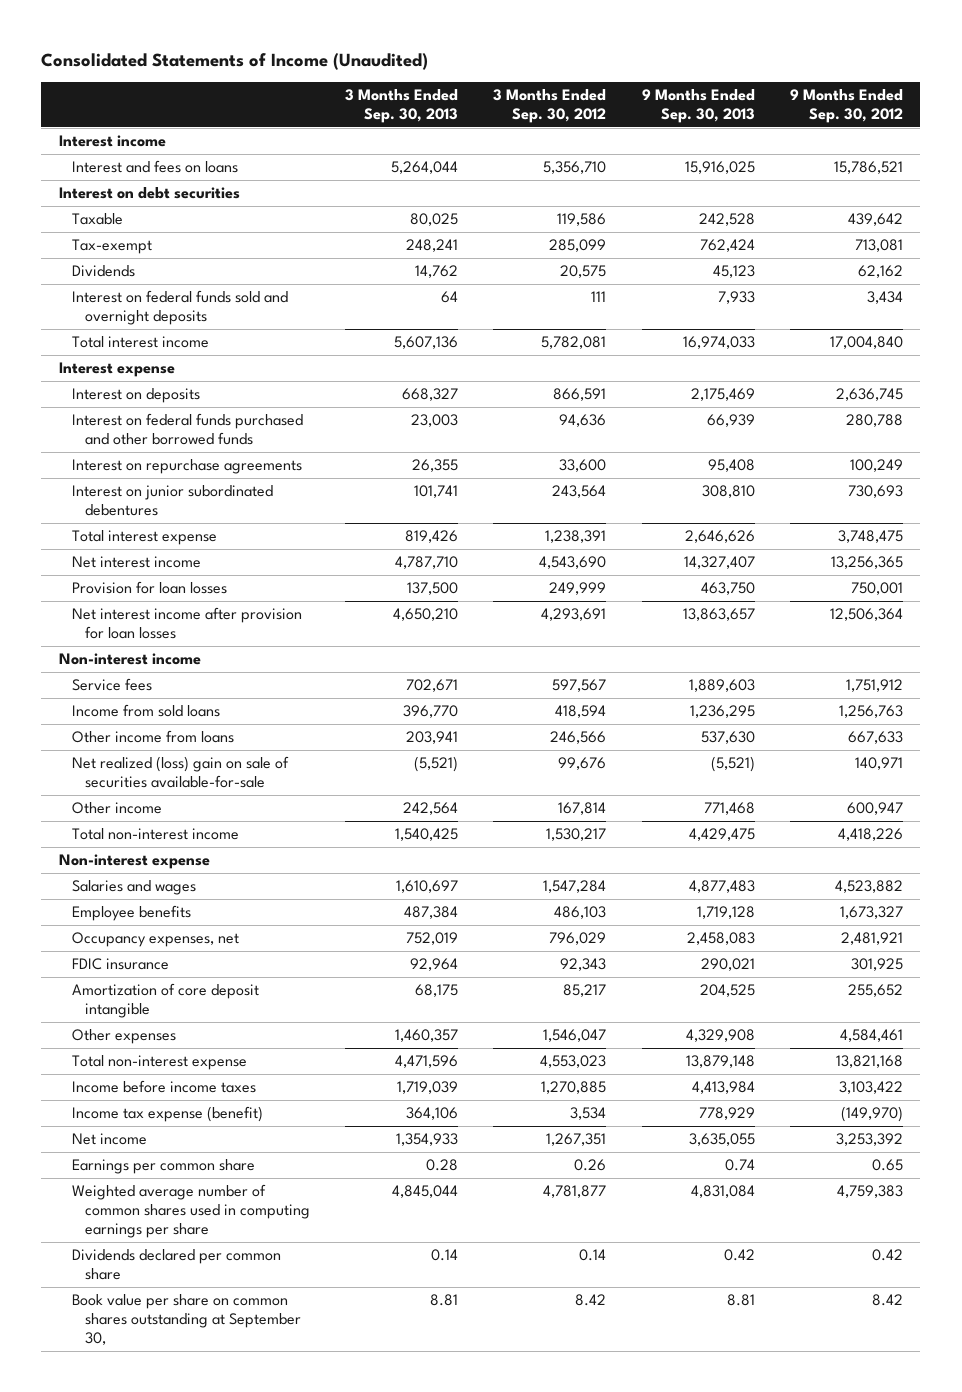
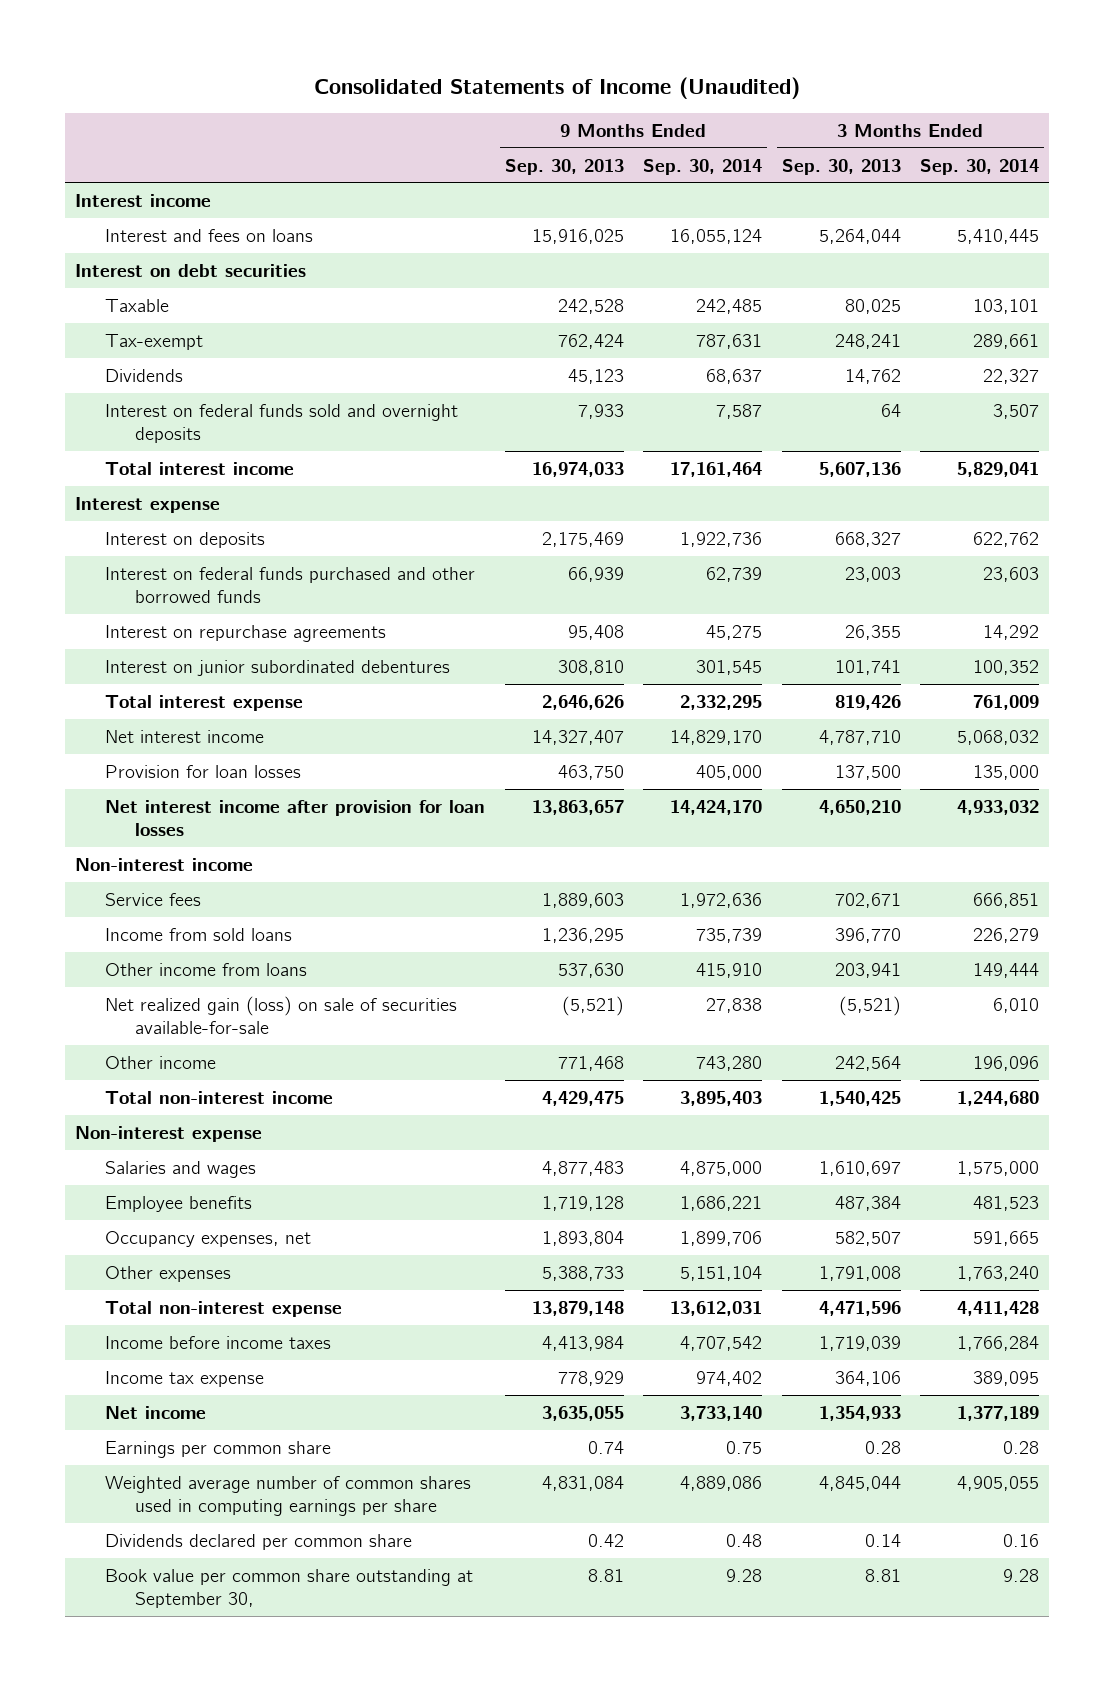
[493,89,607,123] 3 Months Ended Sep. 30, 2012 -> none
[789,89,903,123] 9 Months Ended Sep. 30, 2012 -> none
none -> [643,158,763,175] Sep. 30, 2014
none -> [920,158,1040,175] Sep. 30, 2014
[71,756,289,789] Net realized (loss) gain on sale of securities available-for-sale -> [104,995,457,1035] Net realized gain (loss) on sale of securities available-for-sale
[71,958,169,971] FDIC insurance -> none
[71,983,259,1019] Amortization of core deposit intangible -> none
[406,932,459,946] 752,019 -> [834,1230,901,1246] 582,507
[686,932,755,946] 2,458,083 -> [541,1230,624,1246] 1,893,804
[395,1029,459,1043] 1,460,357 -> [818,1265,901,1281] 1,791,008
[685,1029,755,1043] 4,329,908 -> [541,1265,624,1281] 5,388,733
[71,1106,263,1123] Income tax expense (benefit) -> [104,1370,264,1387] Income tax expense
[71,1294,302,1345] Book value per share on common shares outstanding at September 30, -> [104,1568,473,1609] Book value per common share outstanding at September 30,

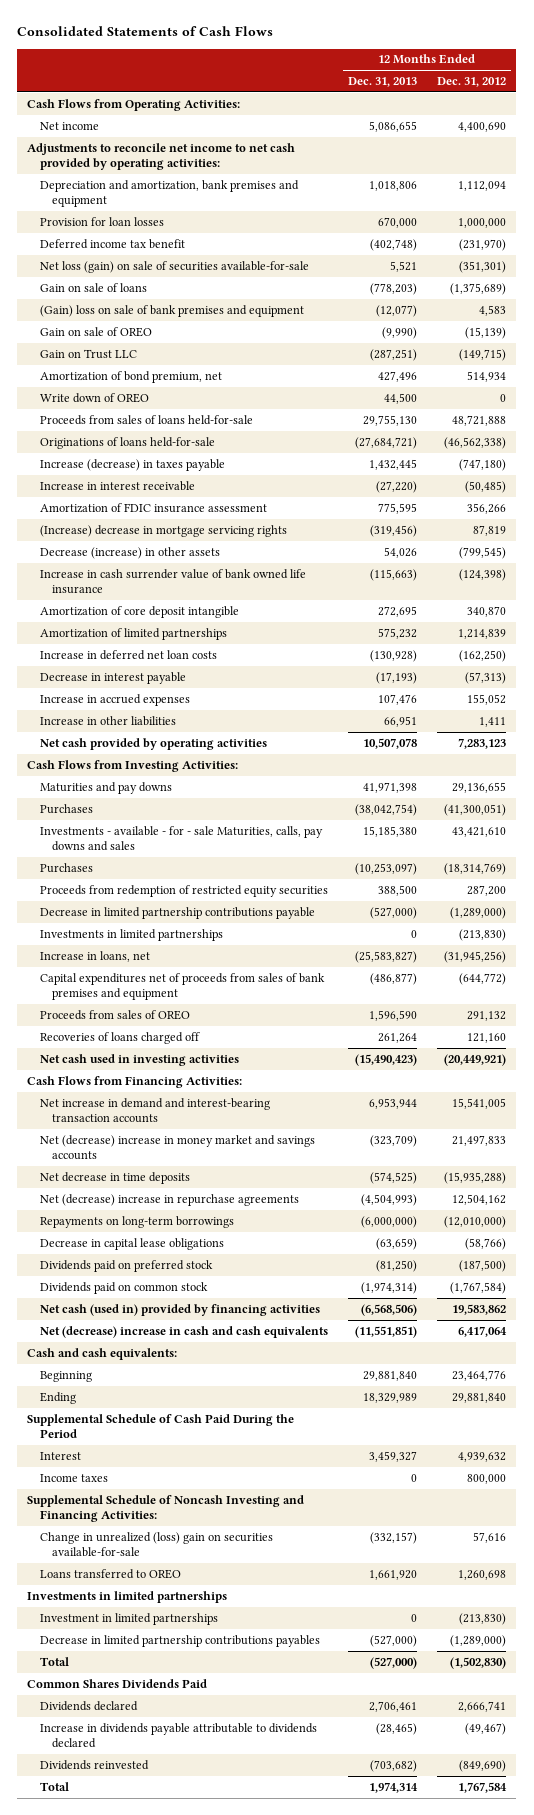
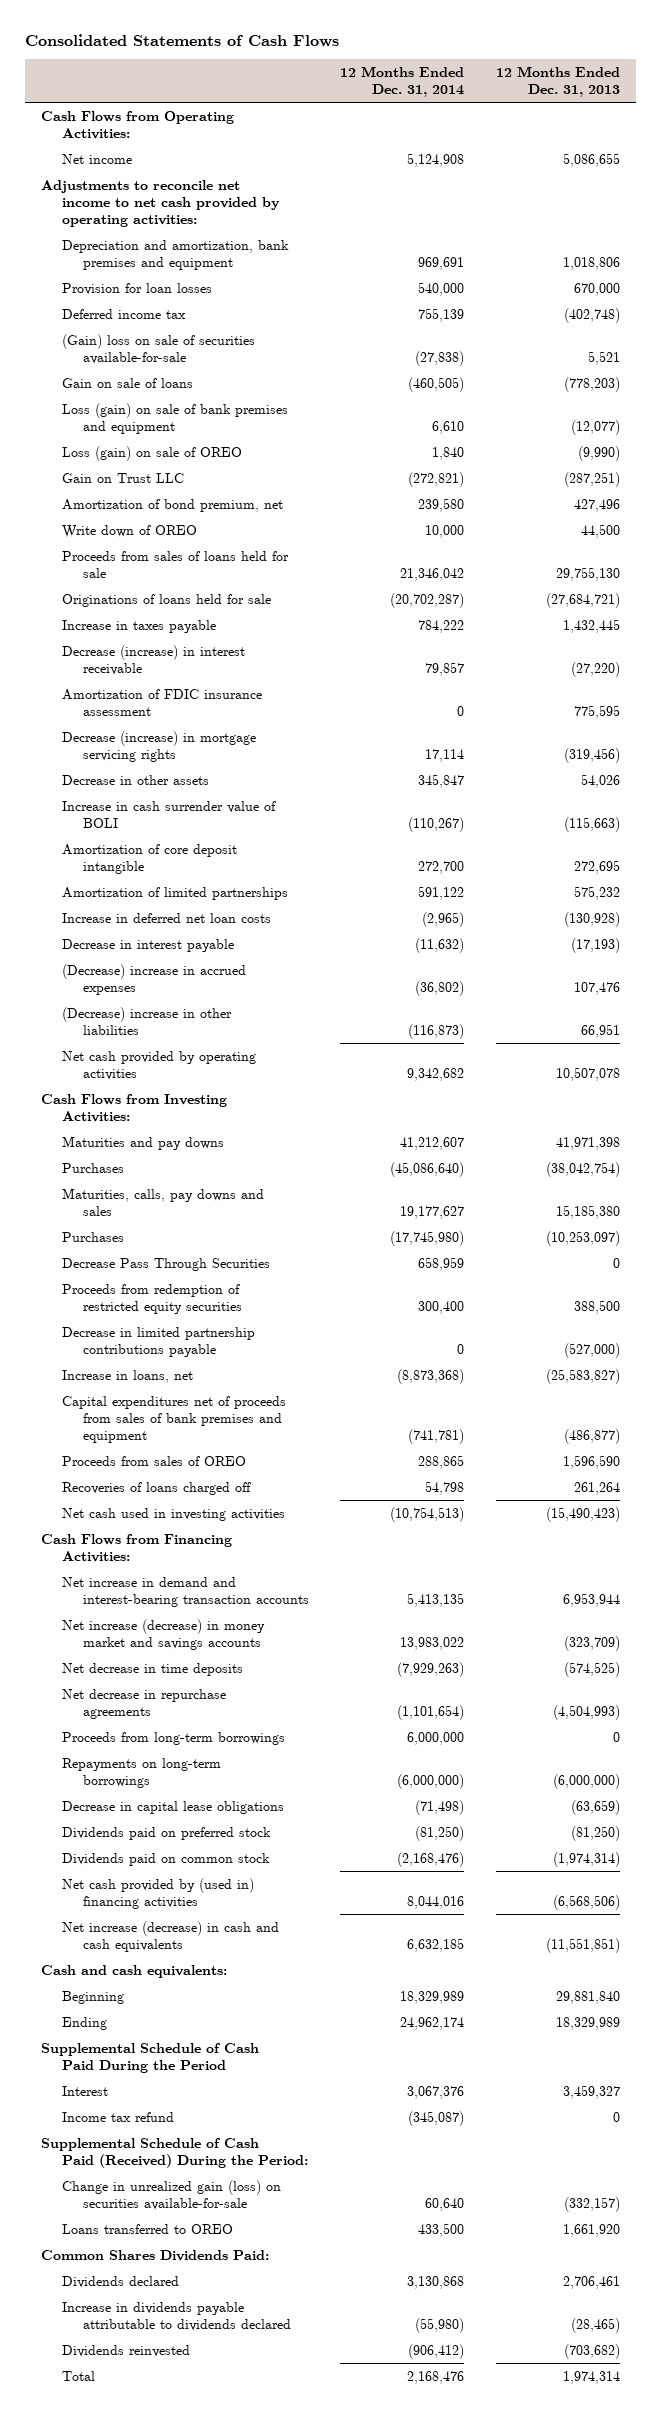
[437,77,507,88] Dec. 31, 2012 -> none
none -> [340,65,465,97] 12 Months Ended Dec. 31, 2014
[39,238,185,249] Deferred income tax benefit -> [61,308,186,319] Deferred income tax
[39,260,309,273] Net loss (gain) on sale of securities available-for-sale -> [61,333,255,364] (Gain) loss on sale of securities available-for-sale
[39,304,304,317] (Gain) loss on sale of bank premises and equipment -> [61,402,288,434] Loss (gain) on sale of bank premises and equipment
[39,326,152,337] Gain on sale of OREO -> [61,445,242,461] Loss (gain) on sale of OREO
[39,414,253,425] Proceeds from sales of loans held-for-sale -> [61,550,289,578] Proceeds from sales of loans held for sale
[39,436,215,449] Originations of loans held-for-sale -> [61,593,271,607] Originations of loans held for sale
[39,458,225,471] Increase (decrease) in taxes payable -> [61,619,216,633] Increase in taxes payable
[39,480,195,491] Increase in interest receivable -> [61,644,245,675] Decrease (increase) in interest receivable
[39,524,287,537] (Increase) decrease in mortgage servicing rights -> [61,730,256,762] Decrease (increase) in mortgage servicing rights
[39,546,220,559] Decrease (increase) in other assets -> [61,774,209,785] Decrease in other assets
[39,568,306,595] Increase in cash surrender value of bank owned life insurance -> [61,800,276,828] Increase in cash surrender value of BOLI
[39,693,190,706] Increase in accrued expenses -> [61,963,246,995] (Decrease) increase in accrued expenses
[39,715,176,726] Increase in other liabilities -> [61,1006,232,1035] (Decrease) increase in other liabilities
[39,825,323,852] Investments - available - for - sale Maturities, calls, pay downs and sales -> [61,1187,264,1216] Maturities, calls, pay downs and sales
none -> [61,1257,270,1271] Decrease Pass Through Securities
[39,928,223,941] Investments in limited partnerships -> none
[39,1134,315,1161] Net (decrease) increase in money market and savings accounts -> [61,1618,265,1650] Net increase (decrease) in money market and savings accounts
[39,1193,299,1206] Net (decrease) increase in repurchase agreements -> [61,1688,226,1719] Net decrease in repurchase agreements
none -> [61,1731,285,1745] Proceeds from long-term borrowings
[39,1303,320,1316] Net cash (used in) provided by financing activities -> [61,1877,254,1909] Net cash provided by (used in) financing activities
[39,1325,328,1338] Net (decrease) increase in cash and cash equivalents -> [61,1920,279,1952] Net increase (decrease) in cash and cash equivalents
[39,1473,108,1482] Income taxes -> [61,2111,174,2122] Income tax refund
[27,1494,305,1523] Supplemental Schedule of Noncash Investing and Financing Activities: -> [40,2137,308,2168] Supplemental Schedule of Cash Paid (Received) During the Period:
[39,1531,273,1558] Change in unrealized (loss) gain on securities available-for-sale -> [61,2179,281,2210] Change in unrealized gain (loss) on securities available-for-sale
[27,1590,228,1603] Investments in limited partnerships -> none
[39,1612,218,1625] Investment in limited partnerships -> none
[39,1634,320,1647] Decrease in limited partnership contributions payables -> none
[39,1656,69,1666] Total -> none
[27,1678,208,1688] Common Shares Dividends Paid -> [40,2249,269,2261] Common Shares Dividends Paid:

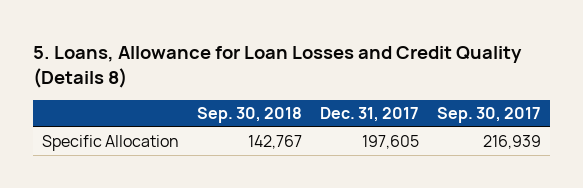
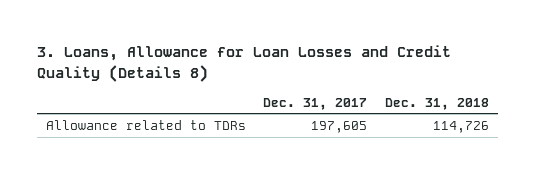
[33,45,523,88] 5. Loans, Allowance for Loan Losses and Credit Quality (Details 8) -> [37,45,452,82] 3. Loans, Allowance for Loan Losses and Credit Quality (Details 8)
[197,107,303,124] Sep. 30, 2018 -> none
[436,107,541,124] Sep. 30, 2017 -> none
none -> [384,97,489,110] Dec. 31, 2018
[42,135,180,152] Specific Allocation -> [45,119,246,130] Allowance related to TDRs

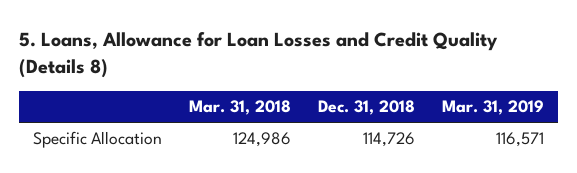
[37,45,452,82] 3. Loans, Allowance for Loan Losses and Credit Quality (Details 8) -> [19,32,499,79] 5. Loans, Allowance for Loan Losses and Credit Quality (Details 8)
[263,97,368,110] Dec. 31, 2017 -> none
none -> [189,100,292,116] Mar. 31, 2018
none -> [442,100,545,116] Mar. 31, 2019
[45,119,246,130] Allowance related to TDRs -> [32,131,162,149] Specific Allocation

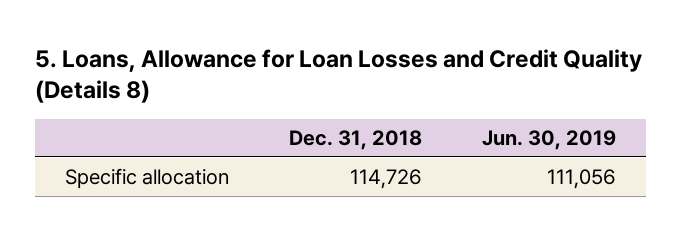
[189,100,292,116] Mar. 31, 2018 -> none
[442,100,545,116] Mar. 31, 2019 -> none
none -> [482,129,617,150] Jun. 30, 2019
[32,131,162,149] Specific Allocation -> [65,168,230,190] Specific allocation

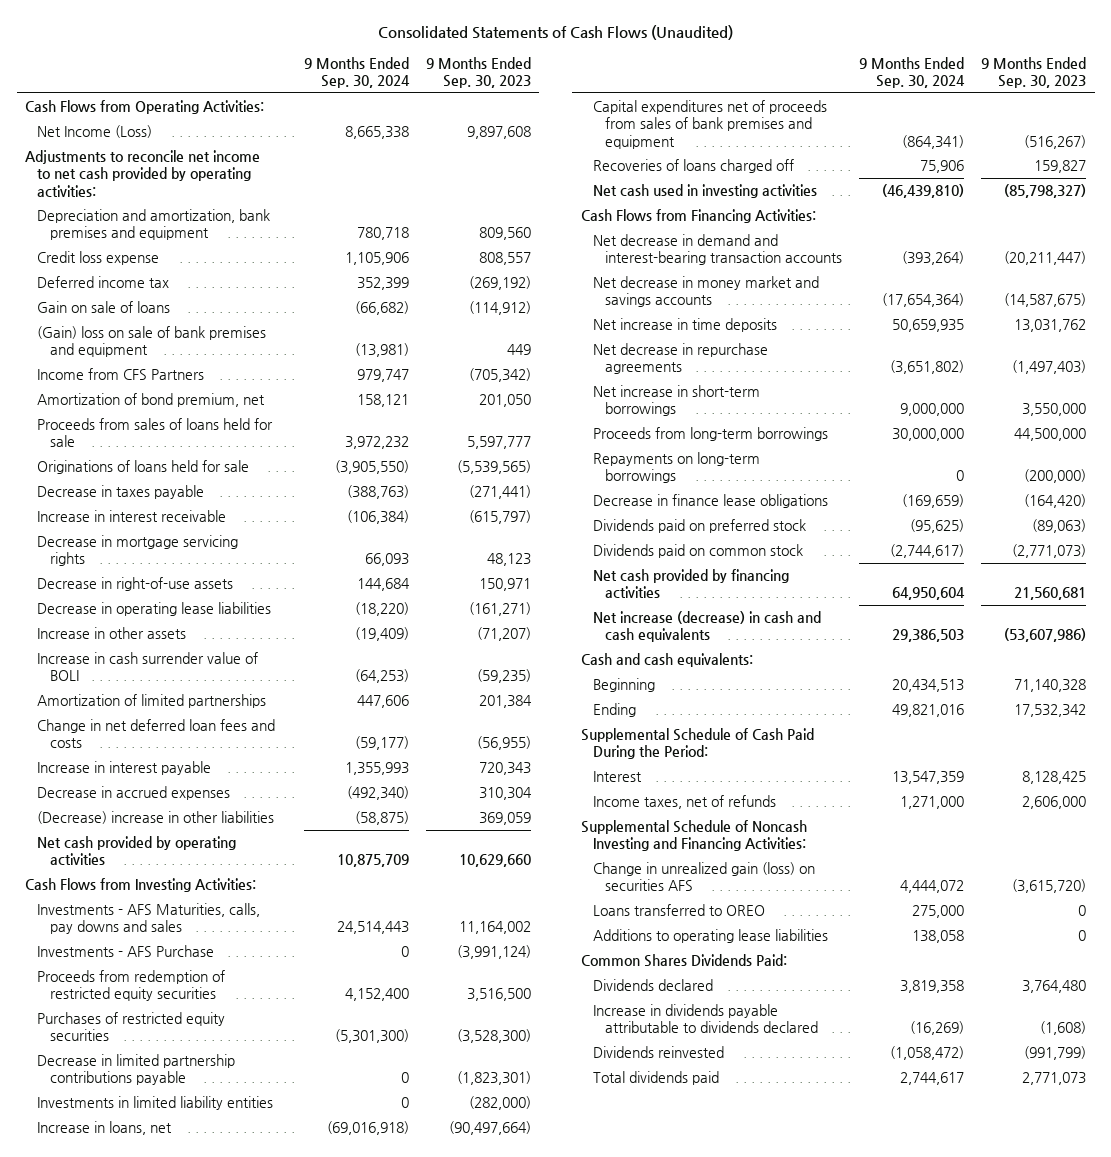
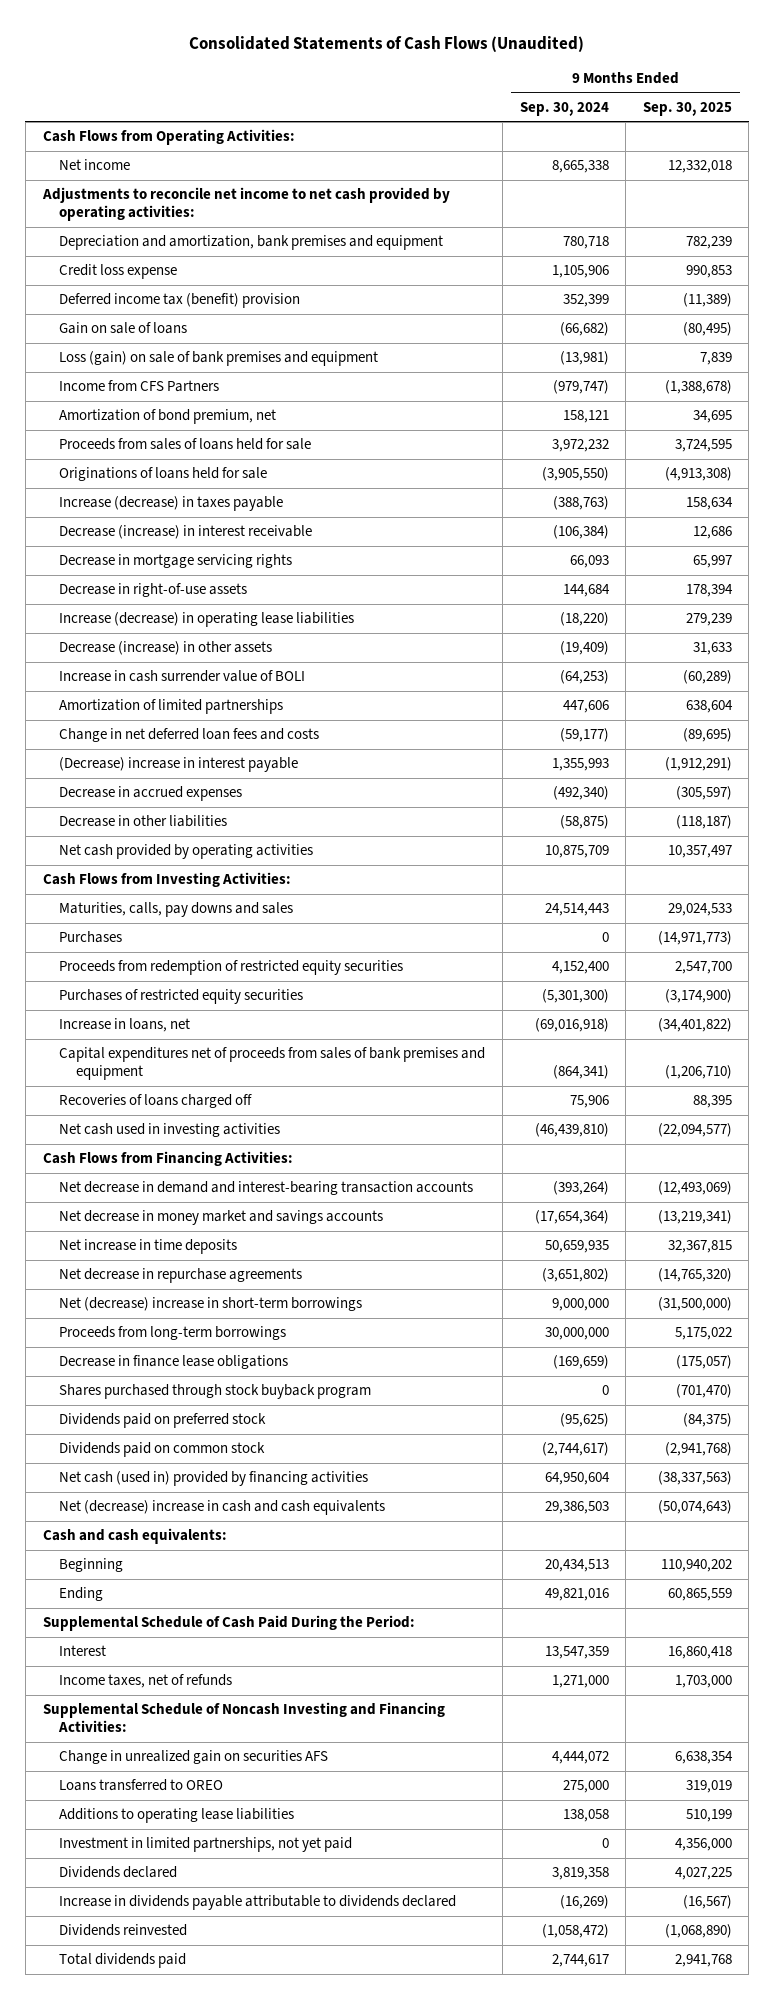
[425,56,531,88] 9 Months Ended Sep. 30, 2023 -> none
none -> [642,101,732,116] Sep. 30, 2025
[37,125,153,139] Net Income (Loss) -> [59,159,131,171] Net income
[37,276,170,289] Deferred income tax -> [59,293,301,309] Deferred income tax (benefit) provision
[37,326,267,358] (Gain) loss on sale of bank premises and equipment -> [59,351,379,367] Loss (gain) on sale of bank premises and equipment
[356,369,409,383] 979,747 -> [552,380,609,395] (979,747)
[37,485,205,500] Decrease in taxes payable -> [59,496,284,512] Increase (decrease) in taxes payable
[37,510,227,523] Increase in interest receivable -> [59,525,313,540] Decrease (increase) in interest receivable
[37,602,272,617] Decrease in operating lease liabilities -> [59,612,355,628] Increase (decrease) in operating lease liabilities
[37,627,187,640] Increase in other assets -> [59,641,273,656] Decrease (increase) in other assets
[37,761,212,776] Increase in interest payable -> [59,757,299,773] (Decrease) increase in interest payable
[37,811,275,825] (Decrease) increase in other liabilities -> [59,815,228,828] Decrease in other liabilities
[37,945,215,958] Investments - AFS Purchase -> none
[37,903,261,935] Investments - AFS Maturities, calls, pay downs and sales -> [59,902,294,918] Maturities, calls, pay downs and sales
none -> [59,931,123,944] Purchases
[37,1054,236,1086] Decrease in limited partnership contributions payable -> none
[37,1096,274,1111] Investments in limited liability entities -> none
[592,385,760,417] Net increase in short-term borrowings -> [59,1297,363,1312] Net (decrease) increase in short-term borrowings
[592,452,760,484] Repayments on long-term borrowings -> none
none -> [59,1384,372,1400] Shares purchased through stock buyback program
[592,569,789,599] Net cash provided by financing activities -> [59,1471,369,1487] Net cash (used in) provided by financing activities
[592,611,821,643] Net increase (decrease) in cash and cash equivalents -> [59,1500,386,1516] Net (decrease) increase in cash and cash equivalents
[592,862,815,892] Change in unrealized gain (loss) on securities AFS -> [59,1750,329,1765] Change in unrealized gain on securities AFS
[580,954,787,968] Common Shares Dividends Paid: -> none
none -> [59,1837,353,1853] Investment in limited partnerships, not yet paid

